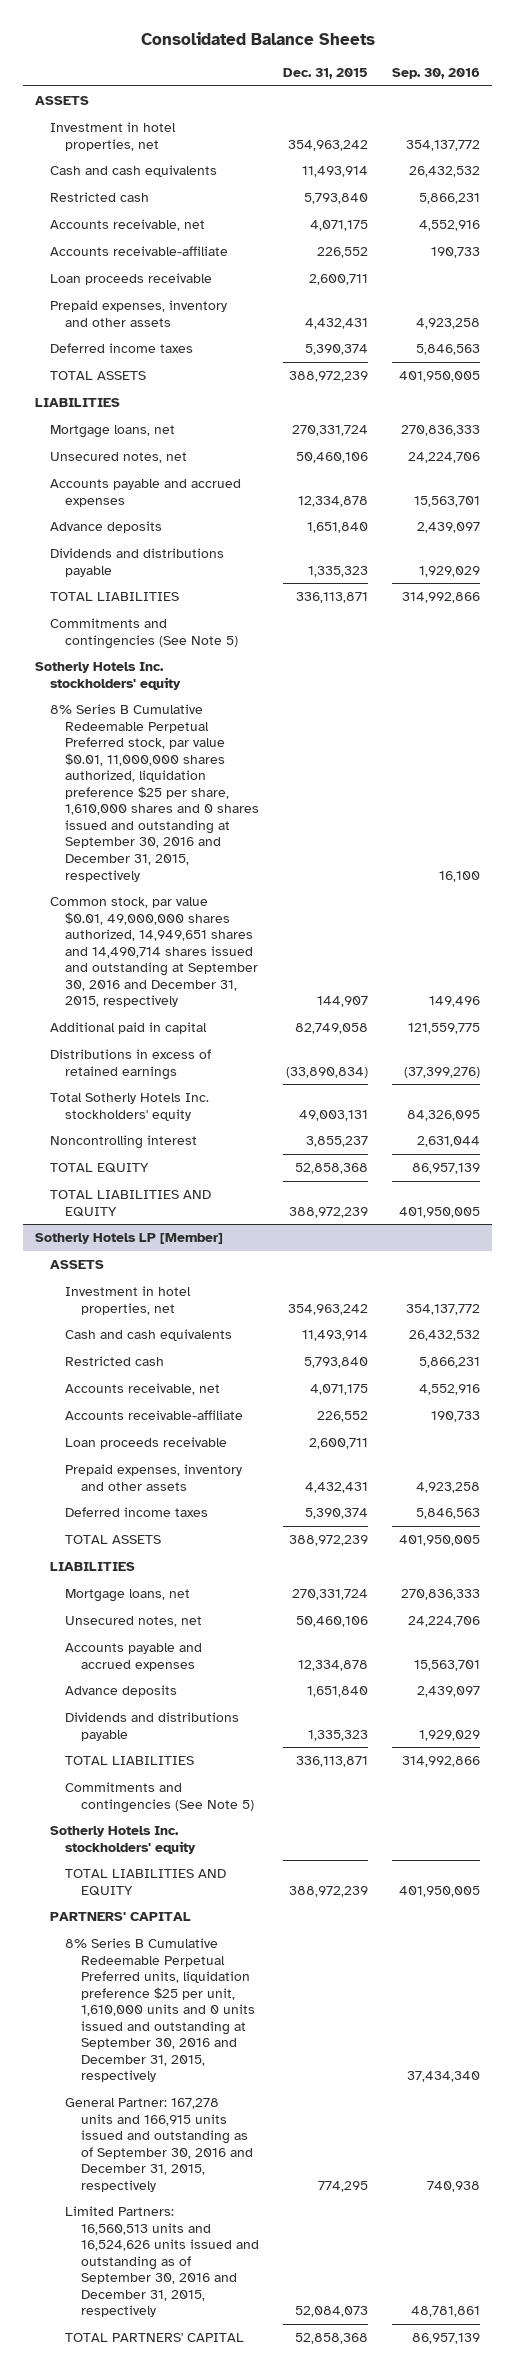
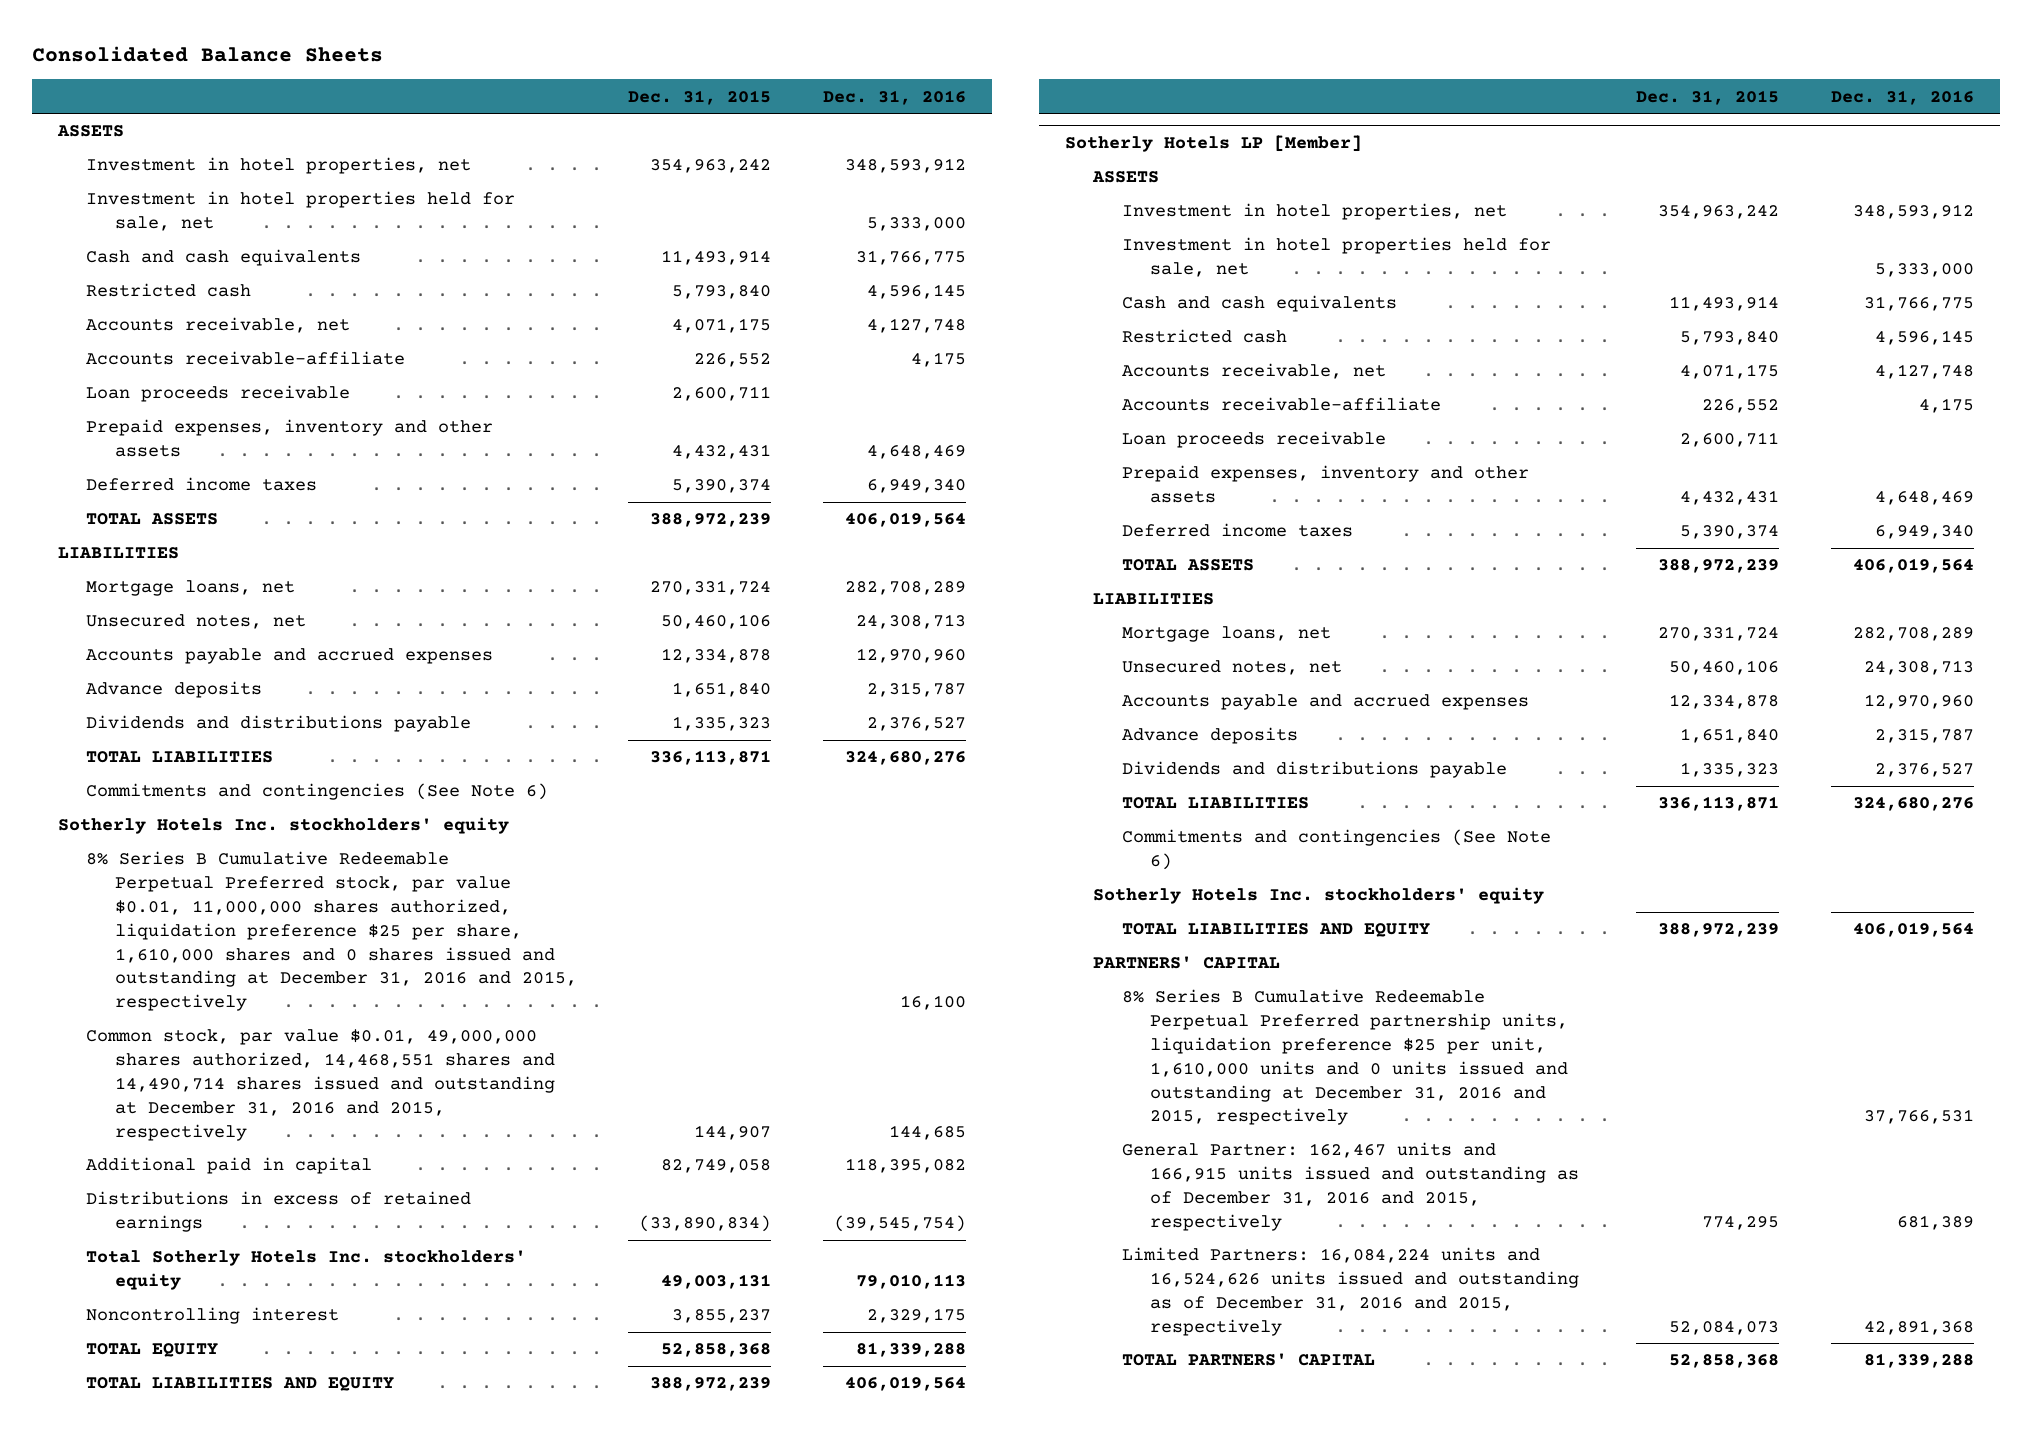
[392,68,481,80] Sep. 30, 2016 -> none
none -> [823,89,967,105] Dec. 31, 2016
none -> [86,191,516,232] Investment in hotel properties held for sale, net
[50,618,239,649] Commitments and contingencies (See Note 5) -> [86,783,549,801] Commitments and contingencies (See Note 6)
[50,704,260,882] 8% Series B Cumulative Redeemable Perpetual Preferred stock, par value $0.01, 11,000,000 shares authorized, liquidation preference $25 per share, 1,610,000 shares and 0 shares issued and outstanding at September 30, 2016 and December 31, 2015, respectively -> [86,851,577,1012] 8% Series B Cumulative Redeemable Perpetual Preferred stock, par value $0.01, 11,000,000 shares authorized, liquidation preference $25 per share, 1,610,000 shares and 0 shares issued and outstanding at December 31, 2016 and 2015, respectively
[50,897,259,1008] Common stock, par value $0.01, 49,000,000 shares authorized, 14,949,651 shares and 14,490,714 shares issued and outstanding at September 30, 2016 and December 31, 2015, respectively -> [86,1029,555,1141] Common stock, par value $0.01, 49,000,000 shares authorized, 14,468,551 shares and 14,490,714 shares issued and outstanding at December 31, 2016 and 2015, respectively
none -> [1121,237,1551,278] Investment in hotel properties held for sale, net
[65,1782,254,1813] Commitments and contingencies (See Note 5) -> [1121,829,1551,871] Commitments and contingencies (See Note 6)
[65,1938,255,2083] 8% Series B Cumulative Redeemable Perpetual Preferred units, liquidation preference $25 per unit, 1,610,000 units and 0 units issued and outstanding at September 30, 2016 and December 31, 2015, respectively -> [1121,989,1569,1126] 8% Series B Cumulative Redeemable Perpetual Preferred partnership units, liquidation preference $25 per unit, 1,610,000 units and 0 units issued and outstanding at December 31, 2016 and 2015, respectively
[65,2098,253,2192] General Partner: 167,278 units and 166,915 units issued and outstanding as of September 30, 2016 and December 31, 2015, respectively -> [1121,1142,1580,1231] General Partner: 162,467 units and 166,915 units issued and outstanding as of December 31, 2016 and 2015, respectively
[65,2206,259,2318] Limited Partners: 16,560,513 units and 16,524,626 units issued and outstanding as of September 30, 2016 and December 31, 2015, respectively -> [1121,1247,1580,1336] Limited Partners: 16,084,224 units and 16,524,626 units issued and outstanding as of December 31, 2016 and 2015, respectively

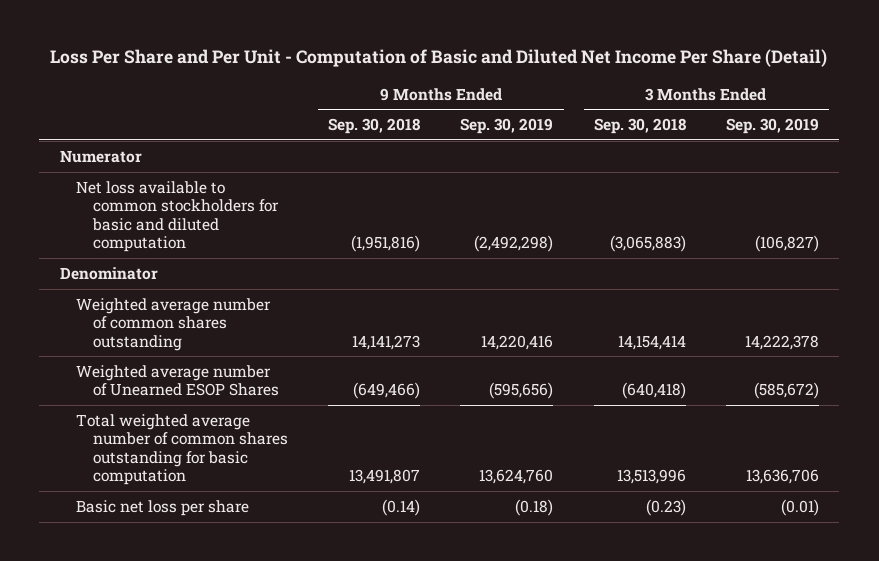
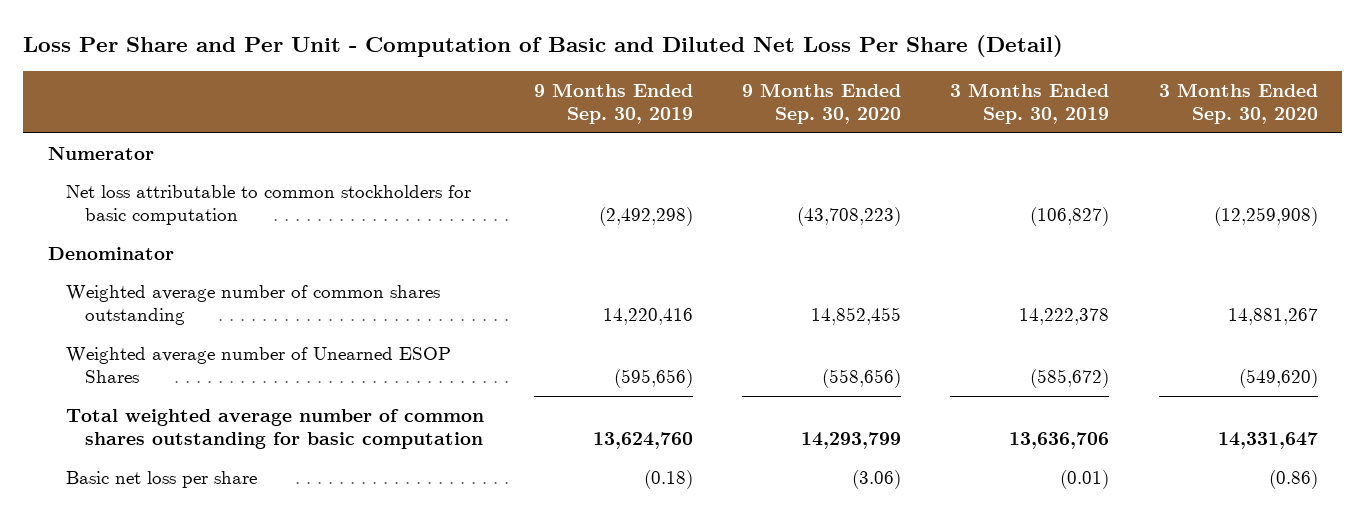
[50,49,828,68] Loss Per Share and Per Unit - Computation of Basic and Diluted Net Income Per Share (Detail) -> [23,35,1064,58] Loss Per Share and Per Unit - Computation of Basic and Diluted Net Loss Per Share (Detail)
[328,118,421,135] Sep. 30, 2018 -> none
[593,118,686,135] Sep. 30, 2018 -> none
none -> [741,82,901,125] 9 Months Ended Sep. 30, 2020
none -> [1158,82,1318,125] 3 Months Ended Sep. 30, 2020
[76,180,279,253] Net loss available to common stockholders for basic and diluted computation -> [66,184,472,226] Net loss attributable to common stockholders for basic computation

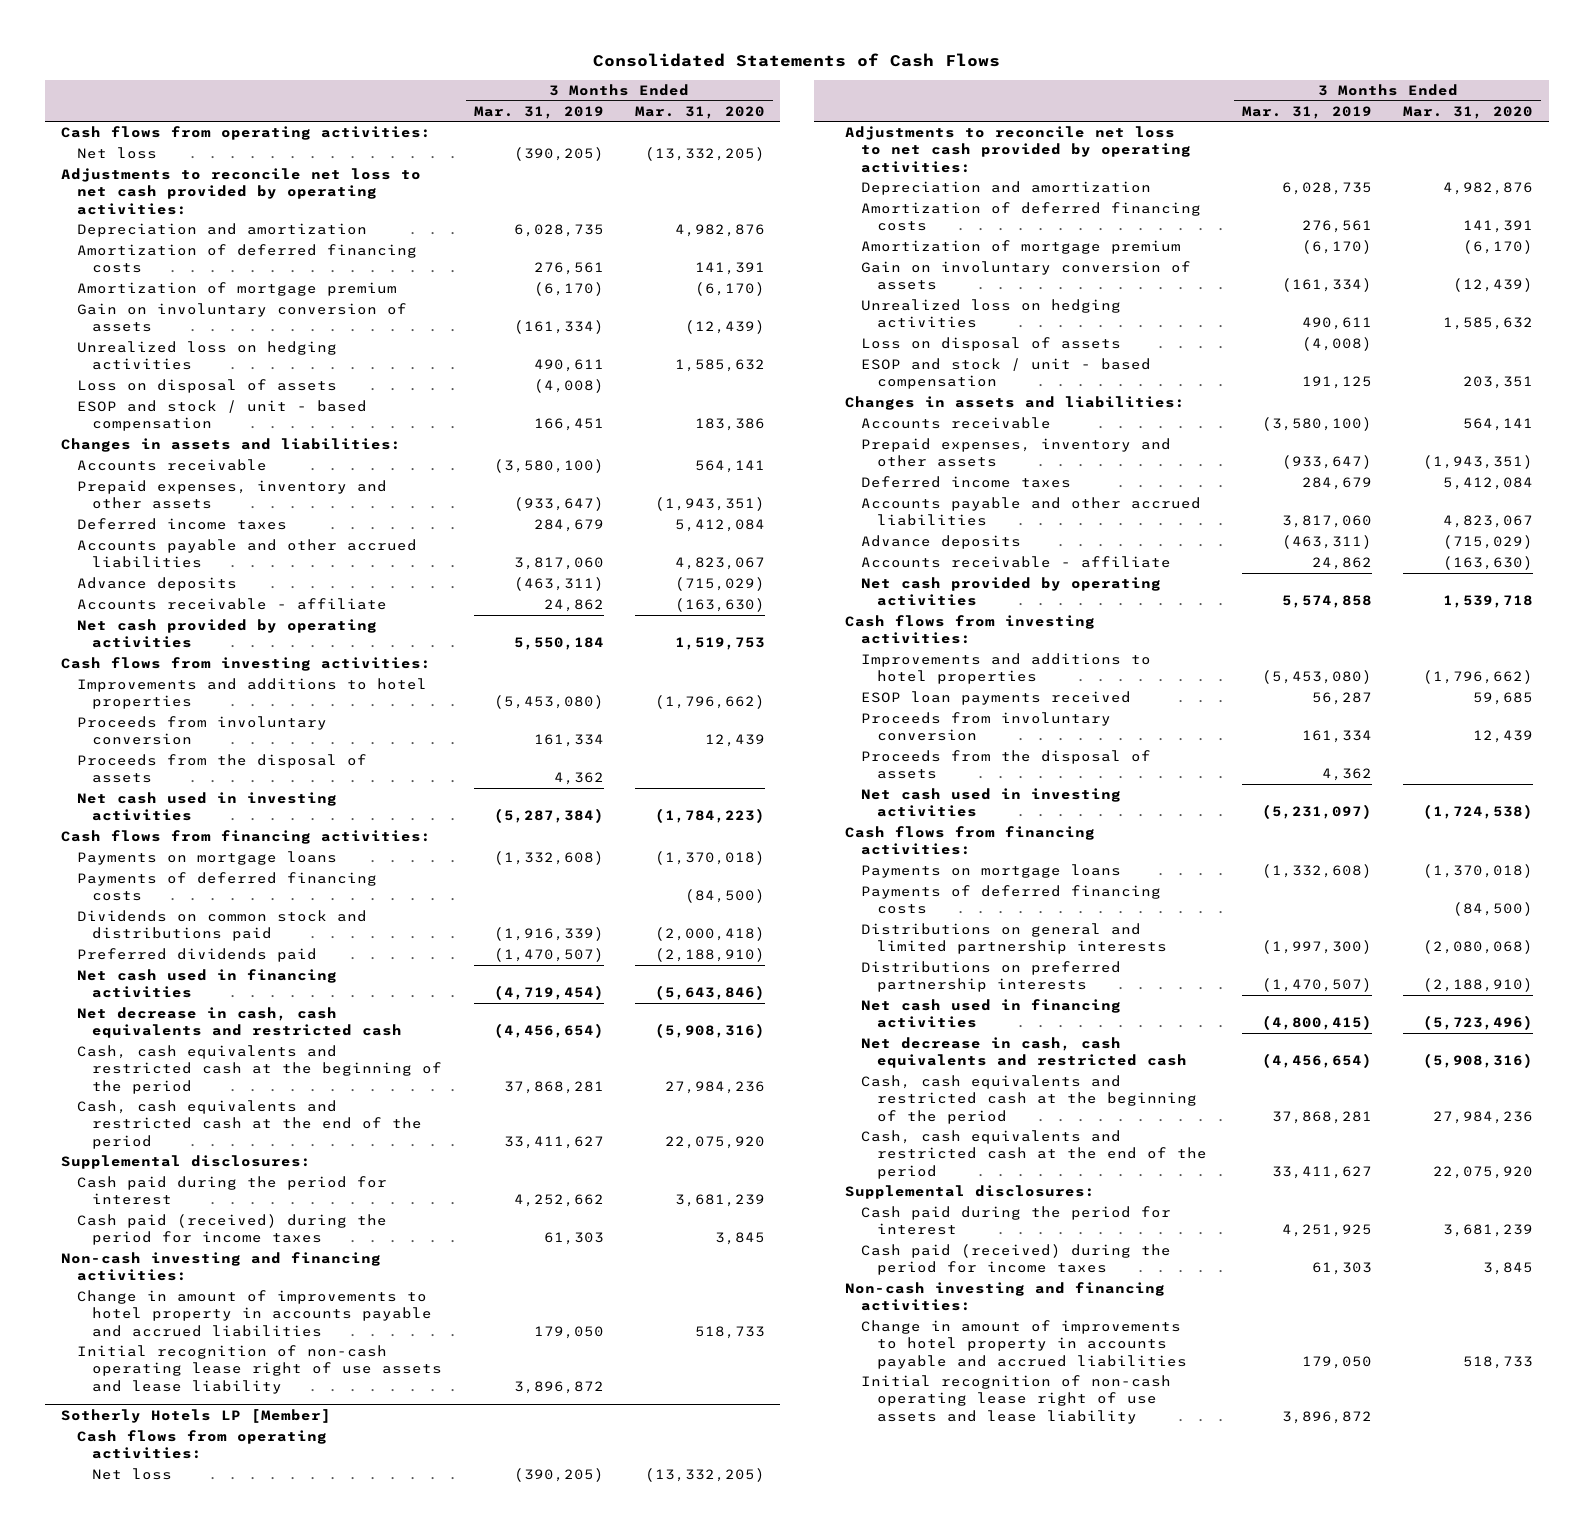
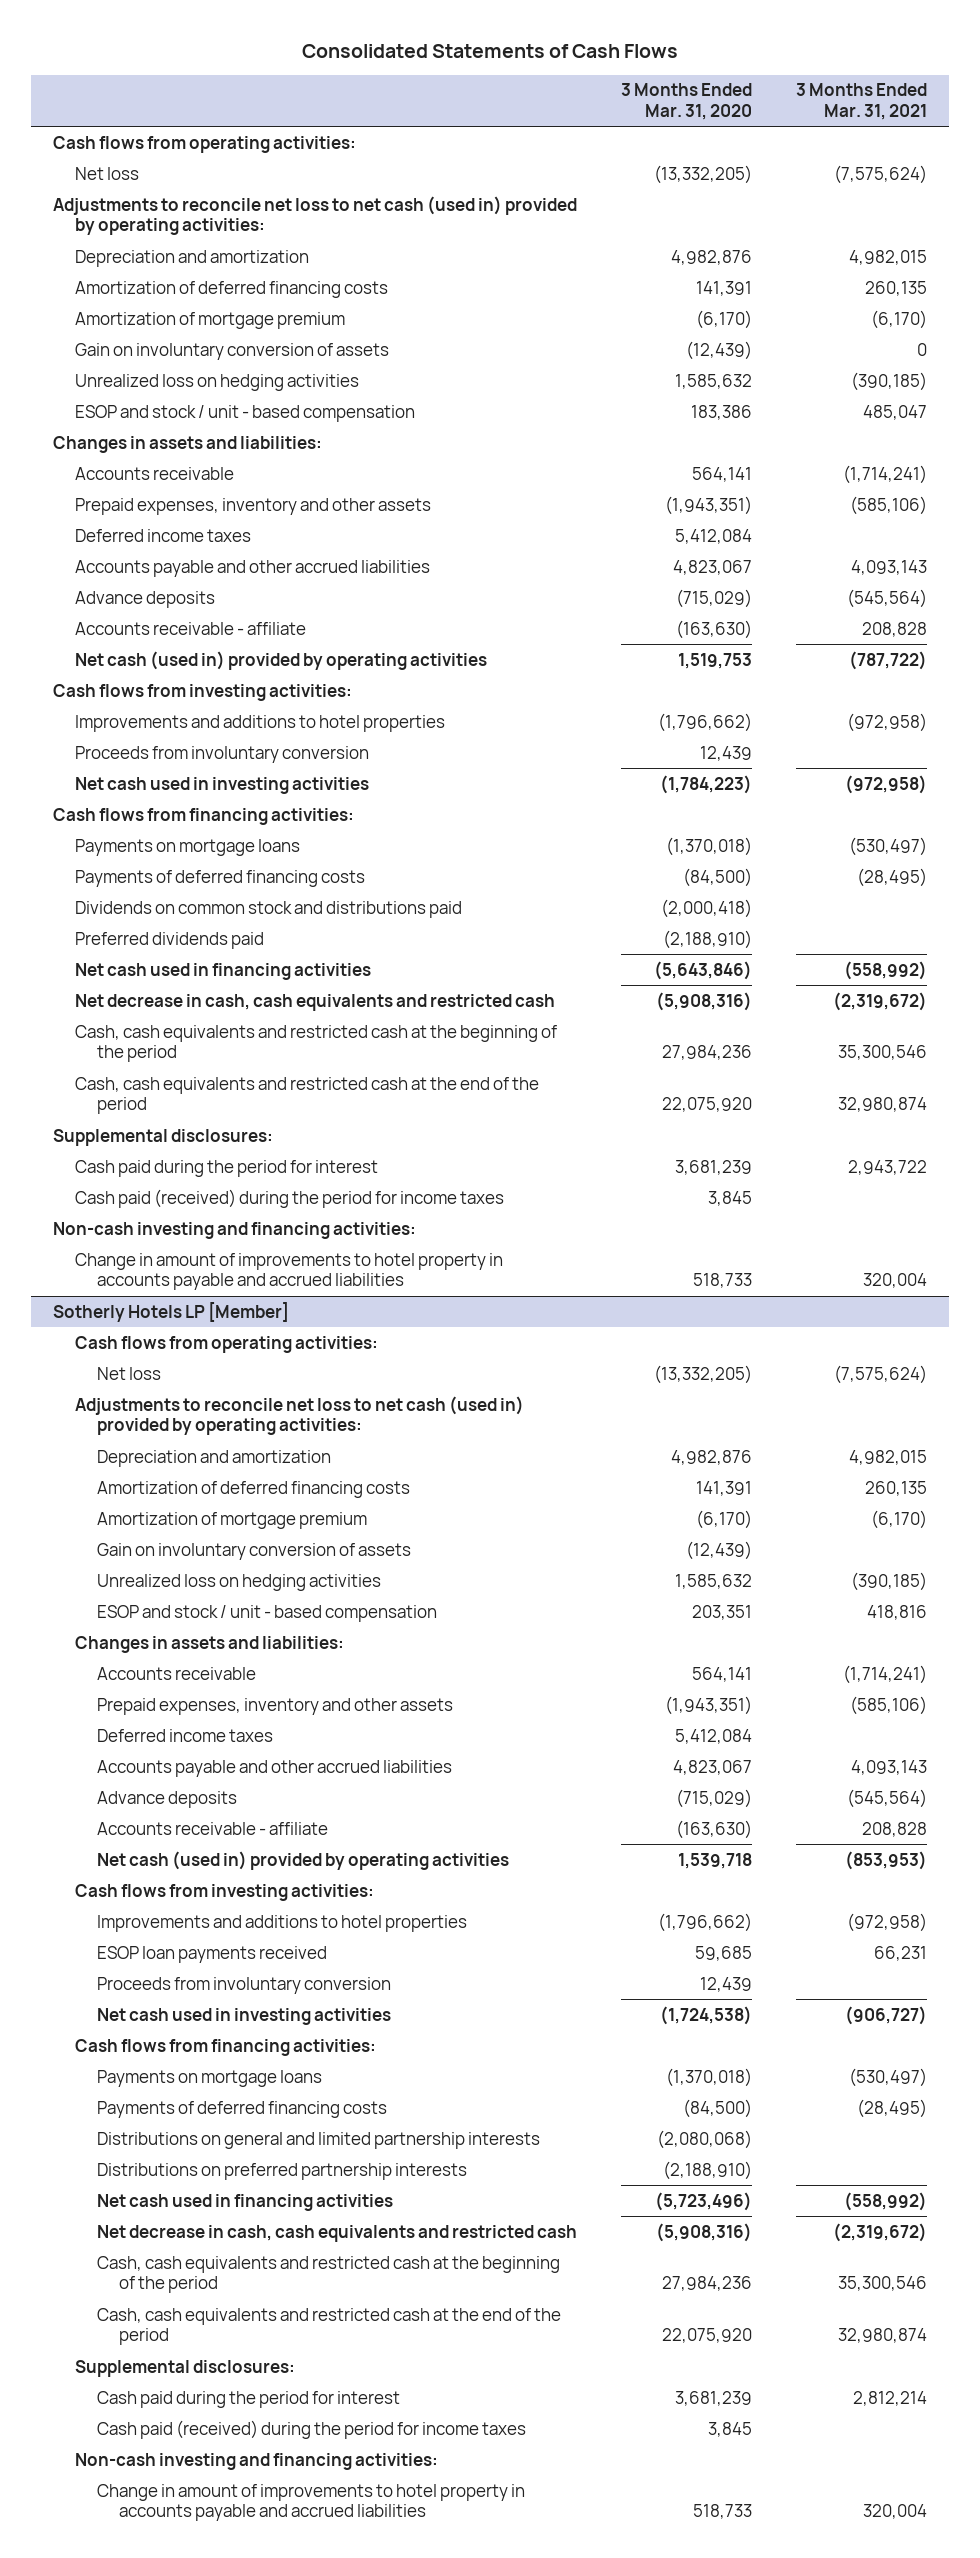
[473,105,604,119] Mar. 31, 2019 -> none
none -> [795,83,927,120] 3 Months Ended Mar. 31, 2021
[61,168,422,215] Adjustments to reconcile net loss to net cash provided by operating activities: -> [53,195,578,236] Adjustments to reconcile net loss to net cash (used in) provided by operating activities:
[76,379,337,394] Loss on disposal of assets -> none
[76,619,377,649] Net cash provided by operating activities -> [75,650,488,670] Net cash (used in) provided by operating activities
[76,754,367,784] Proceeds from the disposal of assets -> none
[76,1345,443,1394] Initial recognition of non-cash operating lease right of use assets and lease liability -> none
[845,126,1191,173] Adjustments to reconcile net loss to net cash provided by operating activities: -> [75,1395,525,1436] Adjustments to reconcile net loss to net cash (used in) provided by operating activities:
[860,337,1121,352] Loss on disposal of assets -> none
[860,577,1161,607] Net cash provided by operating activities -> [96,1850,509,1870] Net cash (used in) provided by operating activities
[860,750,1151,780] Proceeds from the disposal of assets -> none
[860,1375,1171,1424] Initial recognition of non-cash operating lease right of use assets and lease liability -> none

